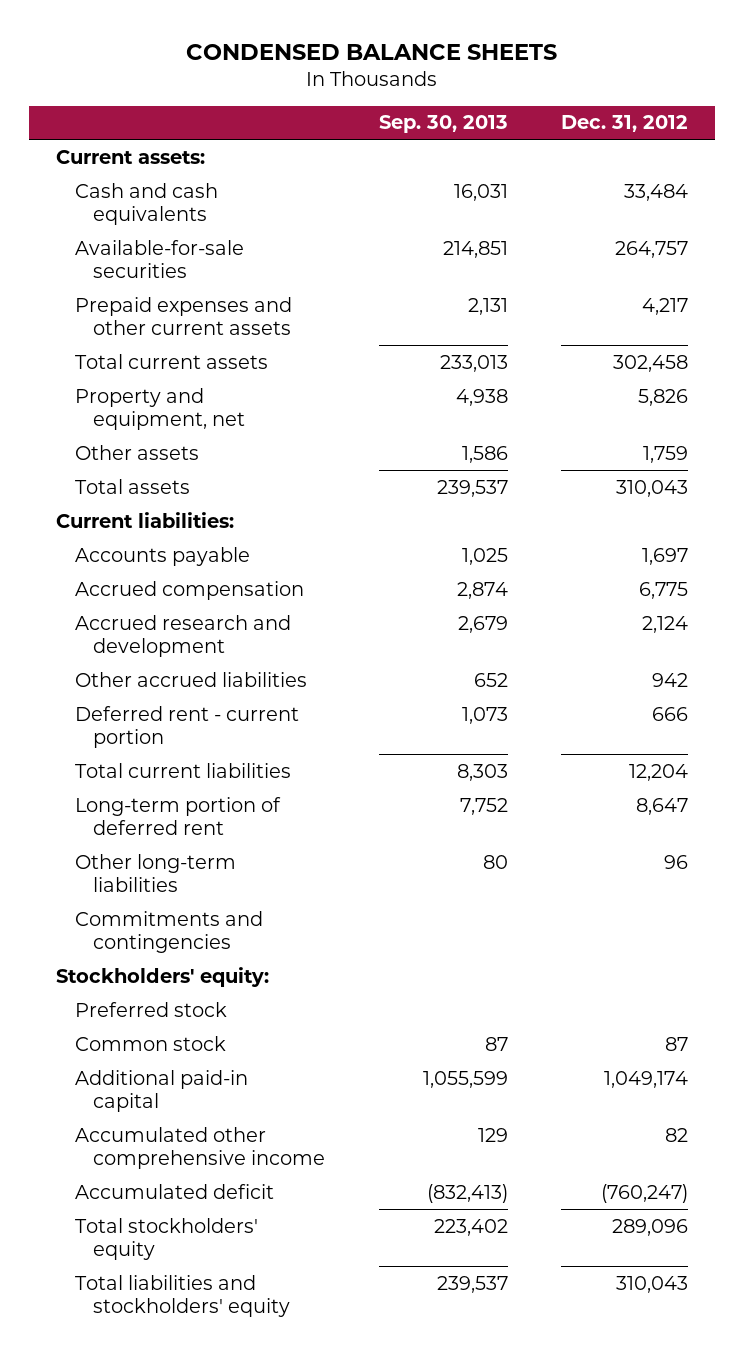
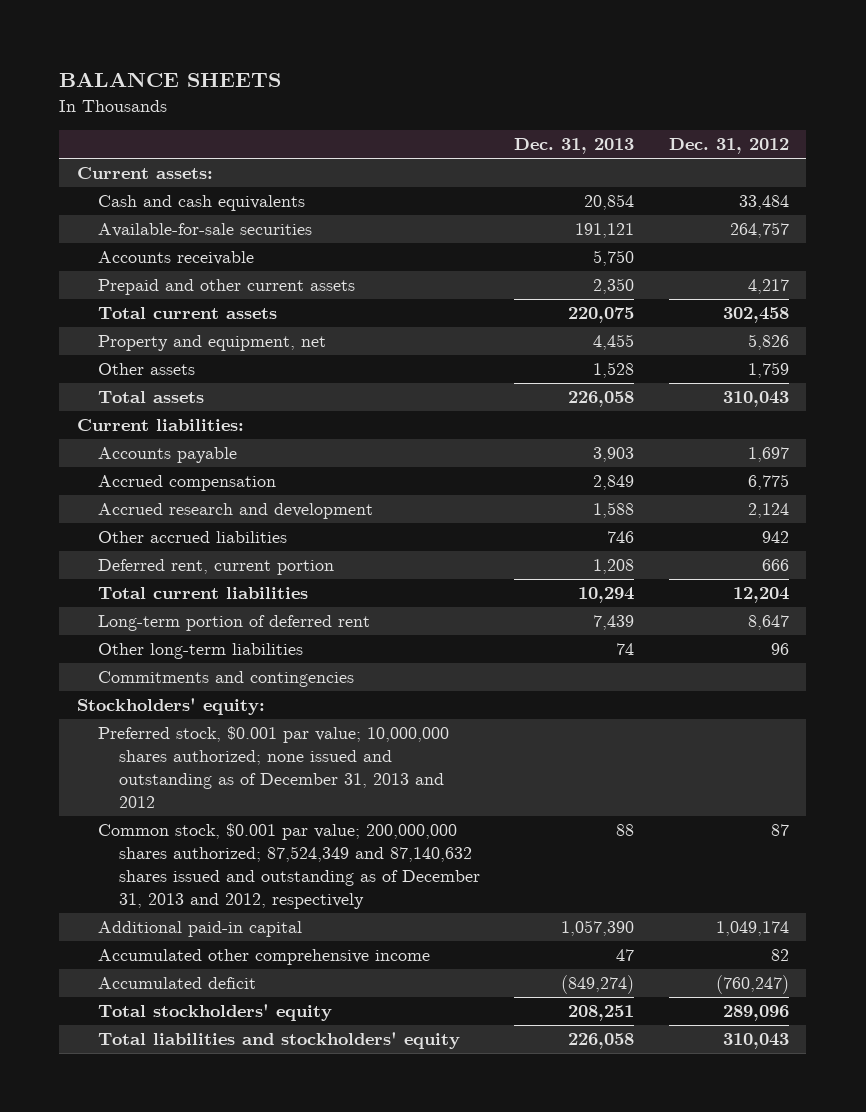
[185,43,557,60] CONDENSED BALANCE SHEETS -> [59,72,282,88] BALANCE SHEETS
[378,115,508,134] Sep. 30, 2013 -> none
none -> [514,138,635,155] Dec. 31, 2013
none -> [97,251,254,266] Accounts receivable
[74,296,292,335] Prepaid expenses and other current assets -> [97,279,355,296] Prepaid and other current assets
[74,705,299,748] Deferred rent - current portion -> [97,559,334,576] Deferred rent, current portion
[74,1001,227,1017] Preferred stock -> [97,726,449,809] Preferred stock, $0.001 par value; 10,000,000 shares authorized; none issued and outstanding as of December 31, 2013 and 2012
[74,1035,226,1051] Common stock -> [97,823,480,910] Common stock, $0.001 par value; 200,000,000 shares authorized; 87,524,349 and 87,140,632 shares issued and outstanding as of December 31, 2013 and 2012, respectively

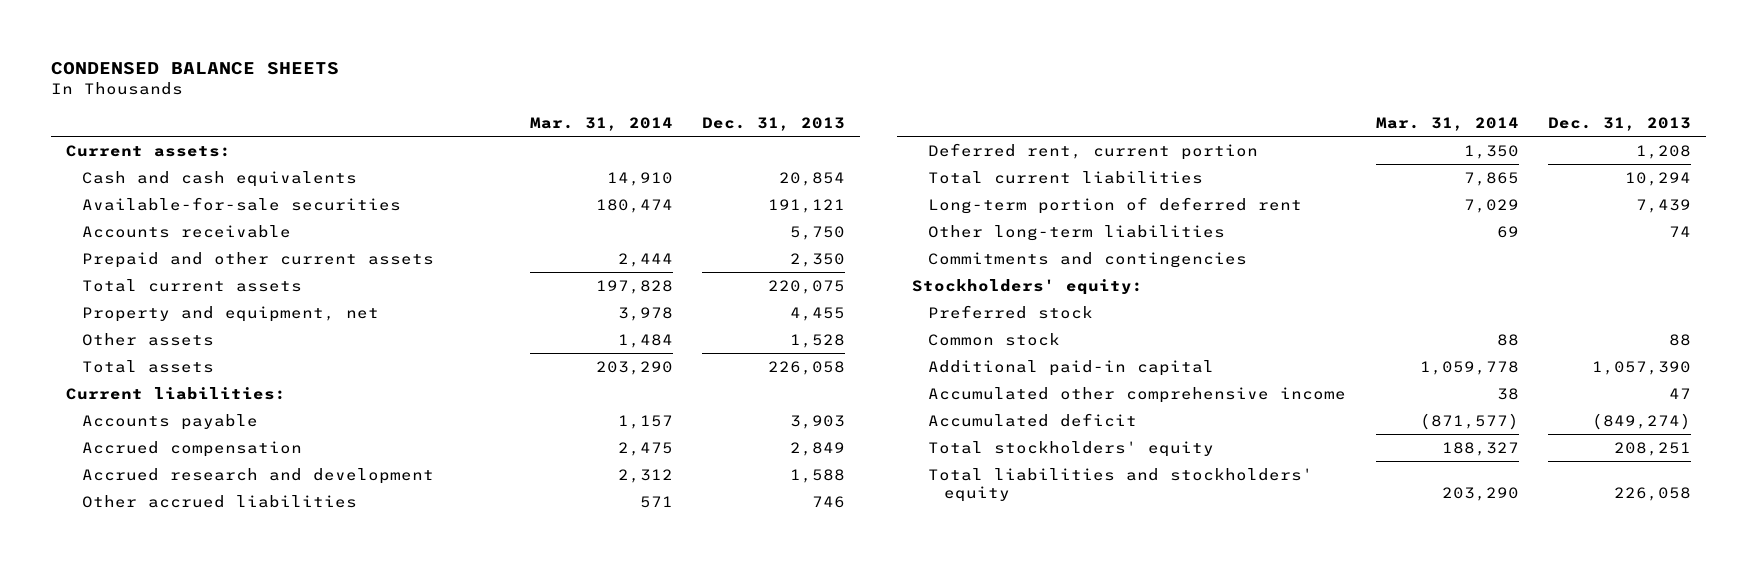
[59,72,282,88] BALANCE SHEETS -> [51,62,340,76] CONDENSED BALANCE SHEETS
[669,138,790,155] Dec. 31, 2012 -> none
none -> [529,116,673,131] Mar. 31, 2014
[97,726,449,809] Preferred stock, $0.001 par value; 10,000,000 shares authorized; none issued and outstanding as of December 31, 2013 and 2012 -> [927,304,1093,319] Preferred stock
[97,823,480,910] Common stock, $0.001 par value; 200,000,000 shares authorized; 87,524,349 and 87,140,632 shares issued and outstanding as of December 31, 2013 and 2012, respectively -> [927,332,1060,346] Common stock

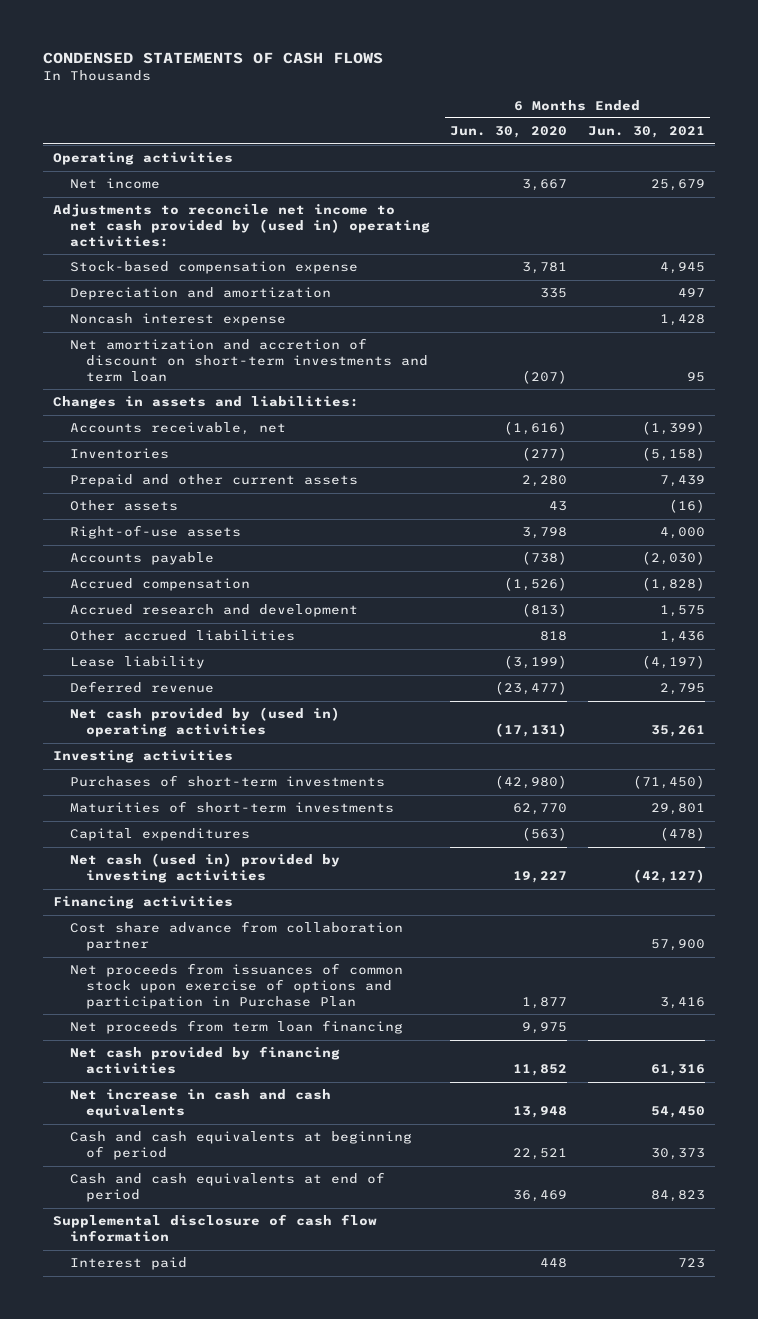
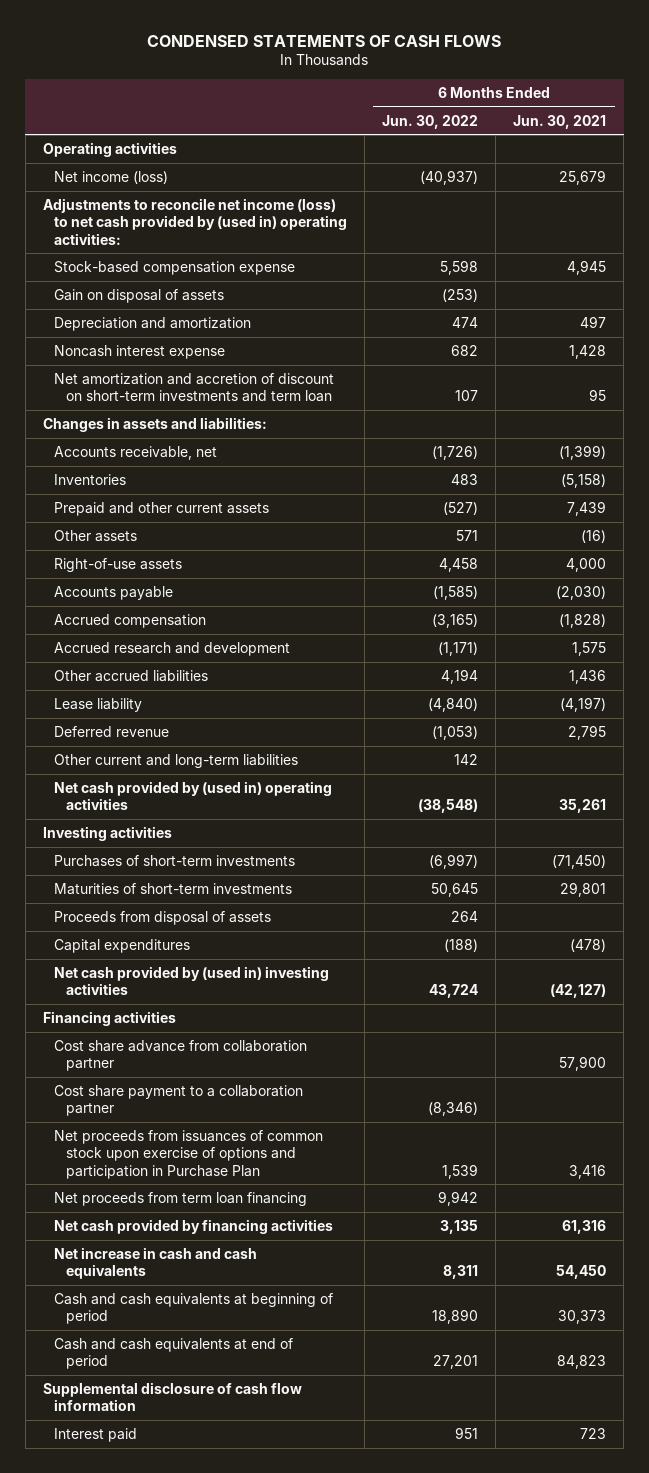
[450,126,568,139] Jun. 30, 2020 -> none
none -> [382,114,479,129] Jun. 30, 2022
[69,178,160,190] Net income -> [54,170,169,184] Net income (loss)
[53,204,430,248] Adjustments to reconcile net income to net cash provided by (used in) operating activities: -> [42,197,348,245] Adjustments to reconcile net income (loss) to net cash provided by (used in) operating activities:
none -> [54,288,225,303] Gain on disposal of assets
none -> [54,753,299,768] Other current and long-term liabilities
none -> [54,910,272,925] Proceeds from disposal of assets
[69,853,340,884] Net cash (used in) provided by investing activities -> [54,965,330,996] Net cash provided by (used in) investing activities
none -> [54,1084,304,1117] Cost share payment to a collaboration partner

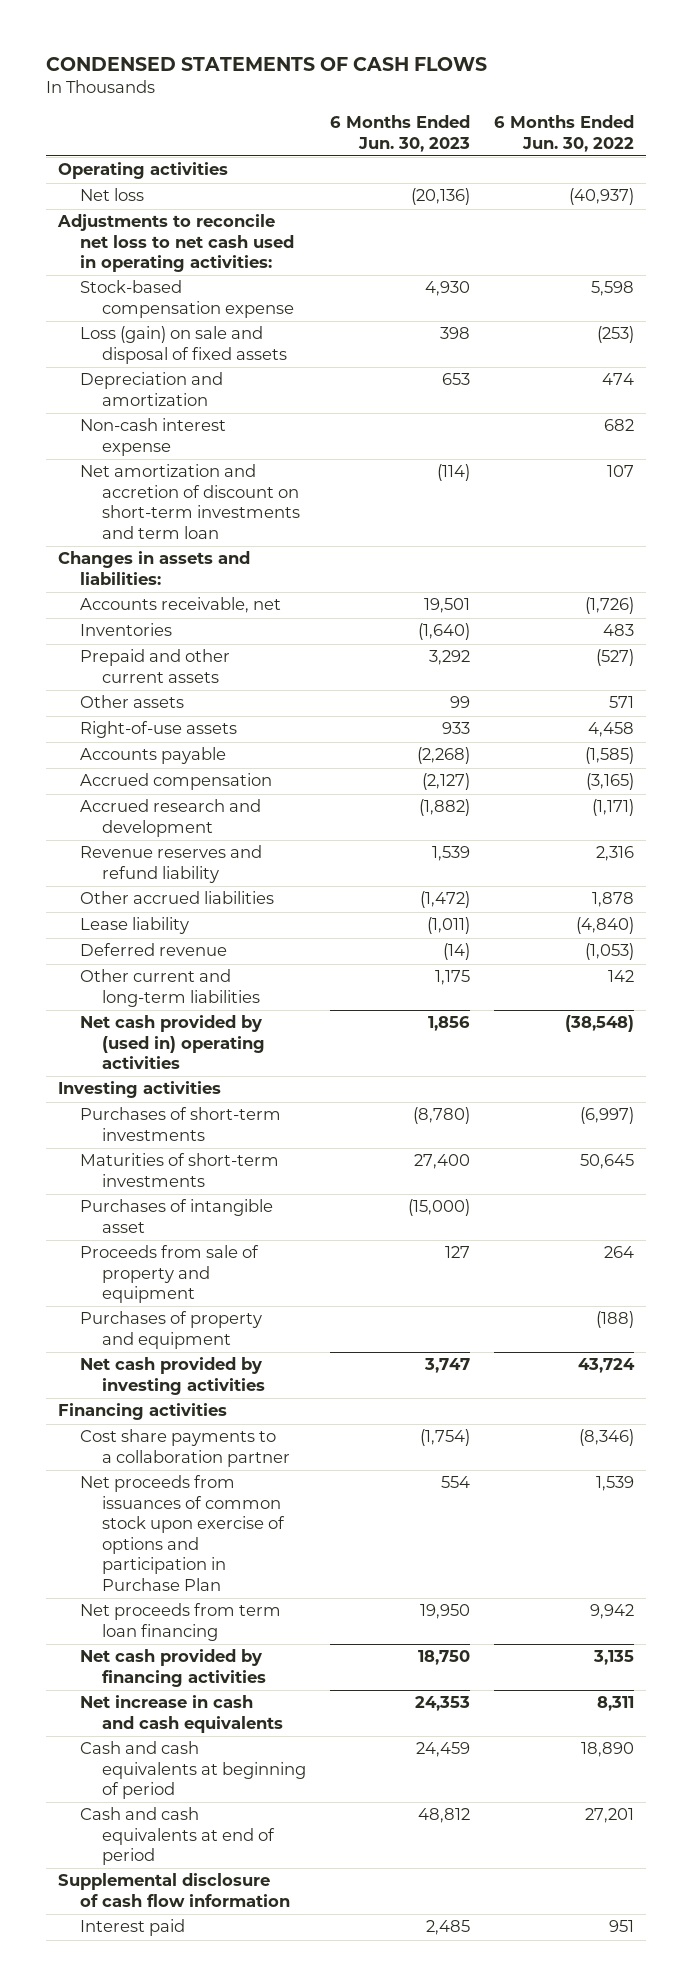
[513,114,607,129] Jun. 30, 2021 -> none
none -> [330,115,471,152] 6 Months Ended Jun. 30, 2023
[54,170,169,184] Net income (loss) -> [80,188,145,202] Net loss
[42,197,348,245] Adjustments to reconcile net income (loss) to net cash provided by (used in) operating activities: -> [56,214,295,273] Adjustments to reconcile net loss to net cash used in operating activities:
[54,288,225,303] Gain on disposal of assets -> [80,326,288,364] Loss (gain) on sale and disposal of fixed assets
[54,344,226,359] Noncash interest expense -> [80,418,227,456] Non-cash interest expense
none -> [80,845,263,883] Revenue reserves and refund liability
[441,668,479,684] 4,194 -> [591,892,634,908] 1,878
none -> [80,1199,274,1233] Purchases of intangible asset
[54,910,272,925] Proceeds from disposal of assets -> [80,1245,260,1304] Proceeds from sale of property and equipment
[54,938,191,953] Capital expenditures -> [80,1311,263,1349] Purchases of property and equipment
[54,965,330,996] Net cash provided by (used in) investing activities -> [80,1357,266,1395] Net cash provided by investing activities
[54,1039,308,1072] Cost share advance from collaboration partner -> none
[54,1084,304,1117] Cost share payment to a collaboration partner -> [80,1429,291,1467] Cost share payments to a collaboration partner

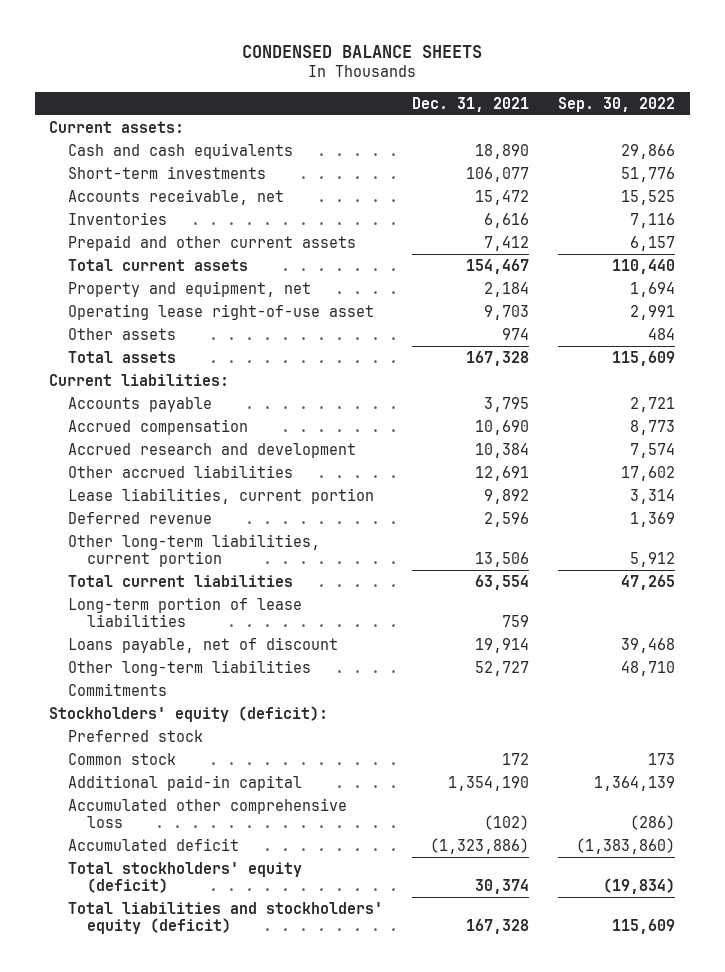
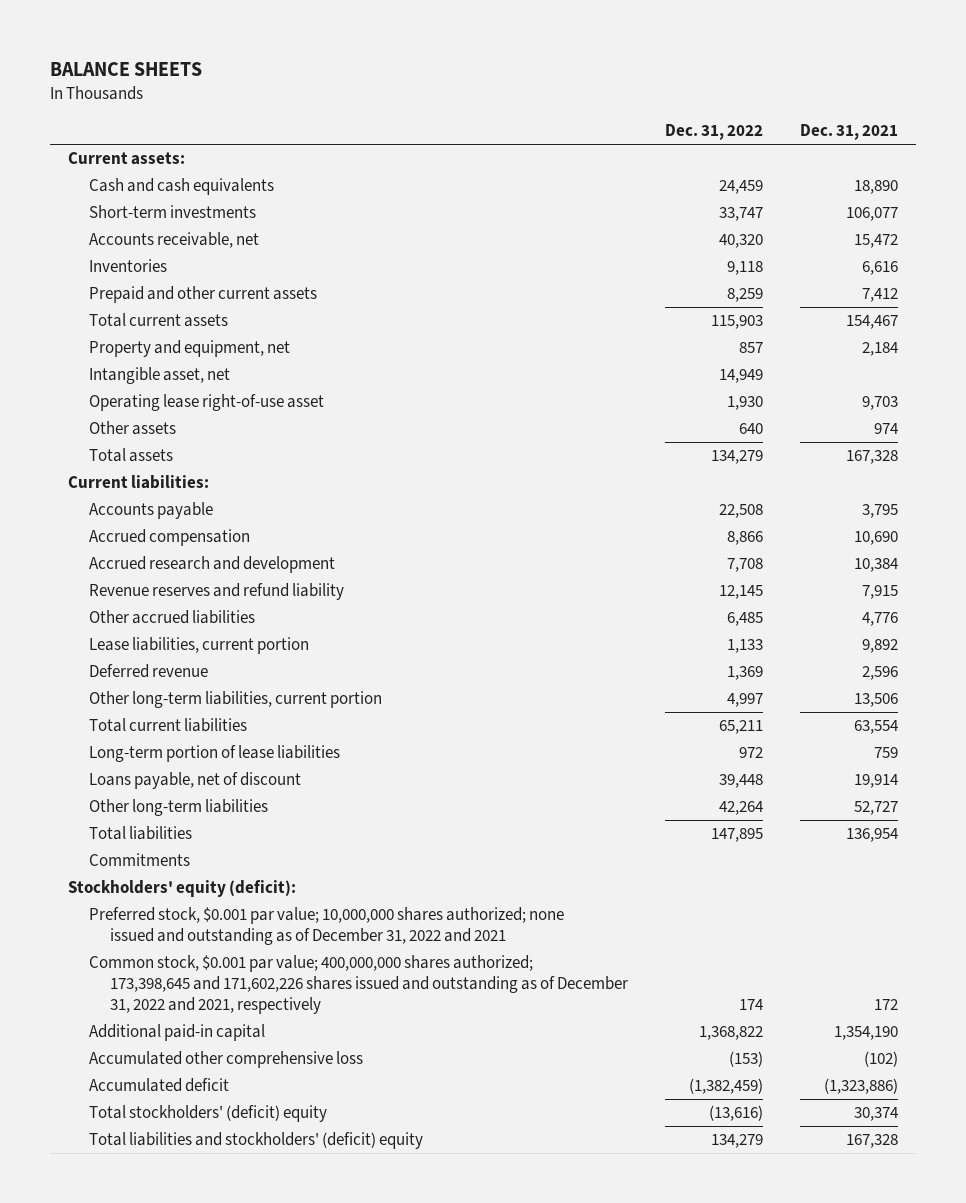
[242,44,483,58] CONDENSED BALANCE SHEETS -> [49,62,202,77] BALANCE SHEETS
[558,96,676,112] Sep. 30, 2022 -> none
none -> [664,124,763,141] Dec. 31, 2022
none -> [88,367,230,385] Intangible asset, net
none -> [88,583,344,601] Revenue reserves and refund liability
[475,465,530,481] 12,691 -> [861,612,898,627] 4,776
none -> [88,826,192,841] Total liabilities
[68,729,204,742] Preferred stock -> [88,907,564,946] Preferred stock, $0.001 par value; 10,000,000 shares authorized; none issued and outstanding as of December 31, 2022 and 2021
[68,752,177,765] Common stock -> [88,955,628,1015] Common stock, $0.001 par value; 400,000,000 shares authorized; 173,398,645 and 171,602,226 shares issued and outstanding as of December 31, 2022 and 2021, respectively
[68,861,303,893] Total stockholders' equity (deficit) -> [88,1105,327,1123] Total stockholders' (deficit) equity
[68,901,384,934] Total liabilities and stockholders' equity (deficit) -> [88,1132,423,1150] Total liabilities and stockholders' (deficit) equity

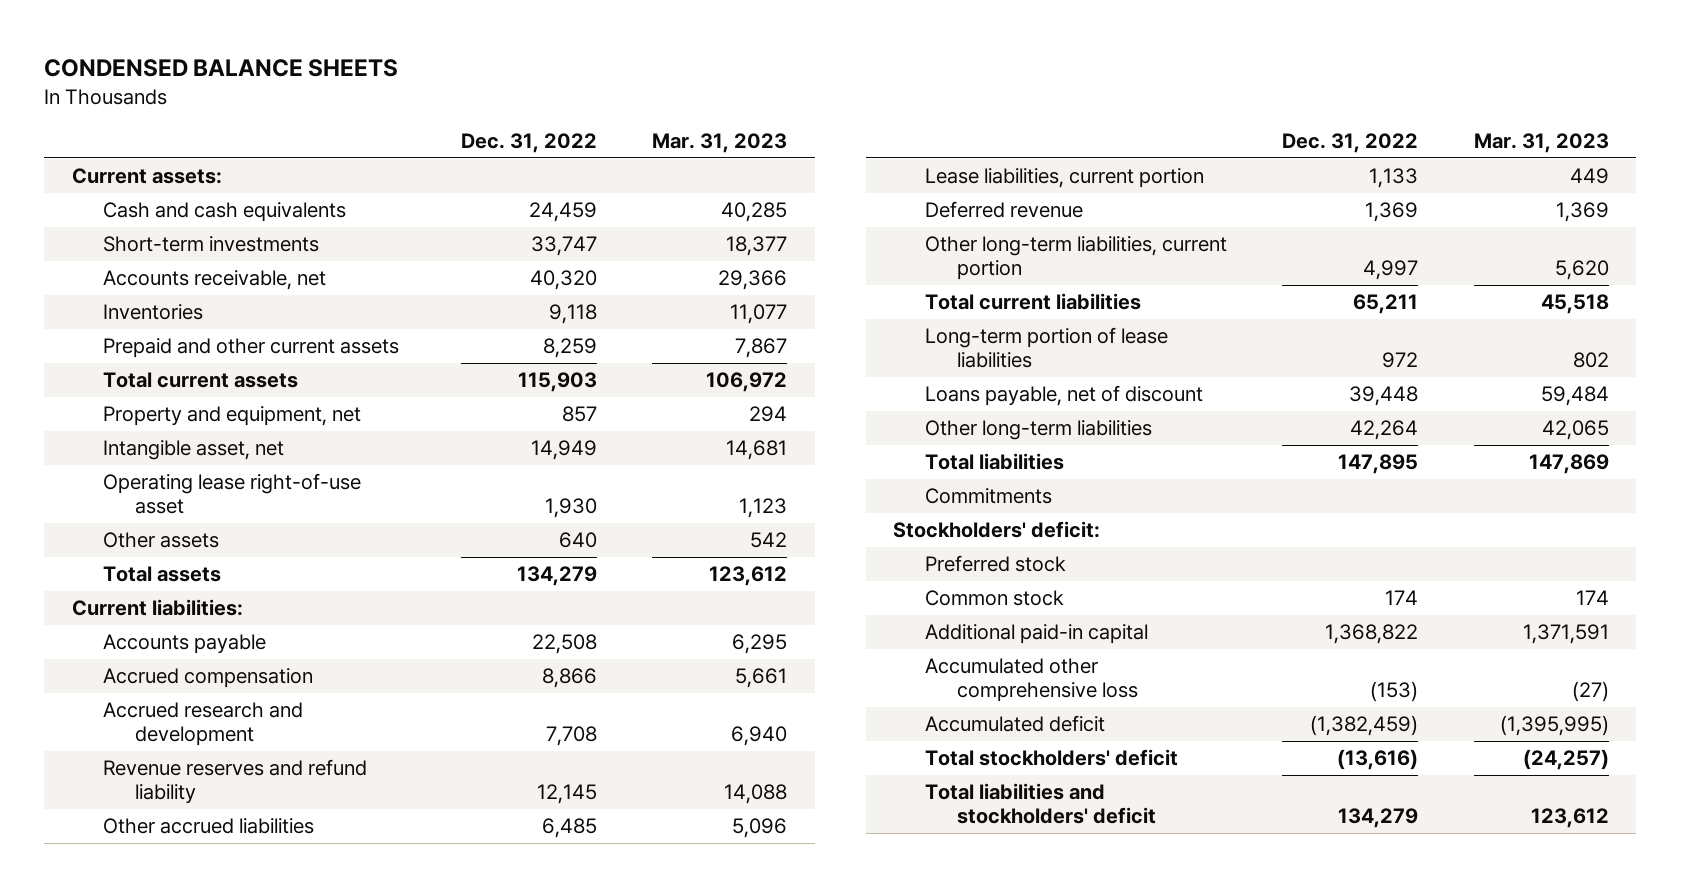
[49,62,202,77] BALANCE SHEETS -> [44,59,399,78] CONDENSED BALANCE SHEETS
[799,124,898,141] Dec. 31, 2021 -> none
none -> [652,133,788,154] Mar. 31, 2023
[68,880,297,898] Stockholders' equity (deficit): -> [893,521,1101,539] Stockholders' deficit:
[88,907,564,946] Preferred stock, $0.001 par value; 10,000,000 shares authorized; none issued and outstanding as of December 31, 2022 and 2021 -> [925,555,1067,573] Preferred stock
[88,955,628,1015] Common stock, $0.001 par value; 400,000,000 shares authorized; 173,398,645 and 171,602,226 shares issued and outstanding as of December 31, 2022 and 2021, respectively -> [925,590,1065,607] Common stock
[88,1105,327,1123] Total stockholders' (deficit) equity -> [925,749,1179,767] Total stockholders' deficit
[88,1132,423,1150] Total liabilities and stockholders' (deficit) equity -> [925,783,1156,825] Total liabilities and stockholders' deficit

